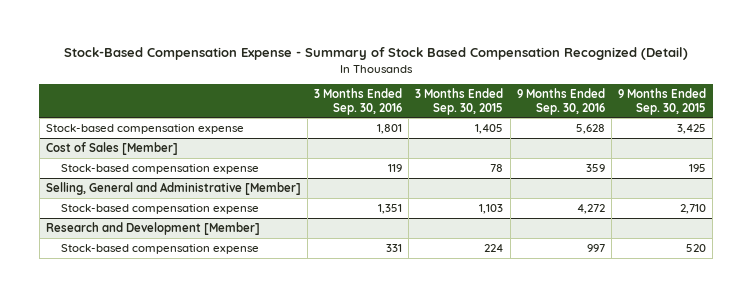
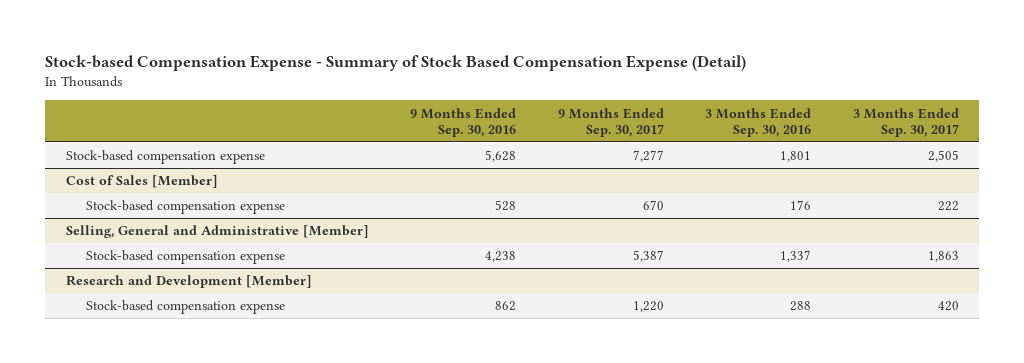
[63,47,688,61] Stock-Based Compensation Expense - Summary of Stock Based Compensation Recognized (Detail) -> [45,55,747,72] Stock-based Compensation Expense - Summary of Stock Based Compensation Expense (Detail)
[415,88,504,115] 3 Months Ended Sep. 30, 2015 -> none
[617,88,706,115] 9 Months Ended Sep. 30, 2015 -> none
none -> [557,107,664,137] 9 Months Ended Sep. 30, 2017
none -> [852,107,959,137] 3 Months Ended Sep. 30, 2017
[388,163,403,172] 119 -> [790,200,812,211] 176
[585,163,605,172] 359 -> [495,200,517,212] 528
[378,203,403,214] 1,351 -> [780,250,812,263] 1,337
[576,203,605,214] 4,272 -> [485,251,517,263] 4,238
[386,243,403,252] 331 -> [790,301,812,312] 288
[586,243,605,252] 997 -> [495,301,517,312] 862

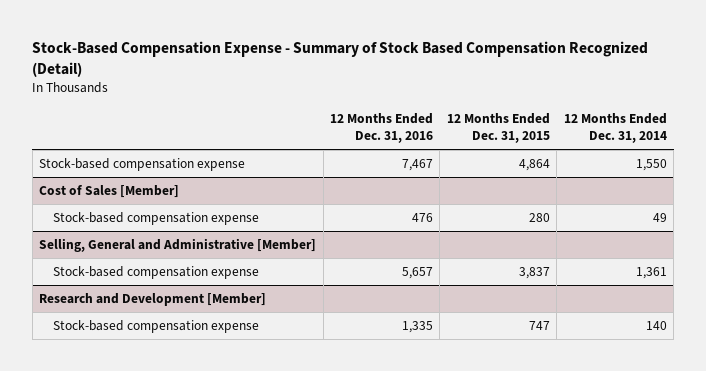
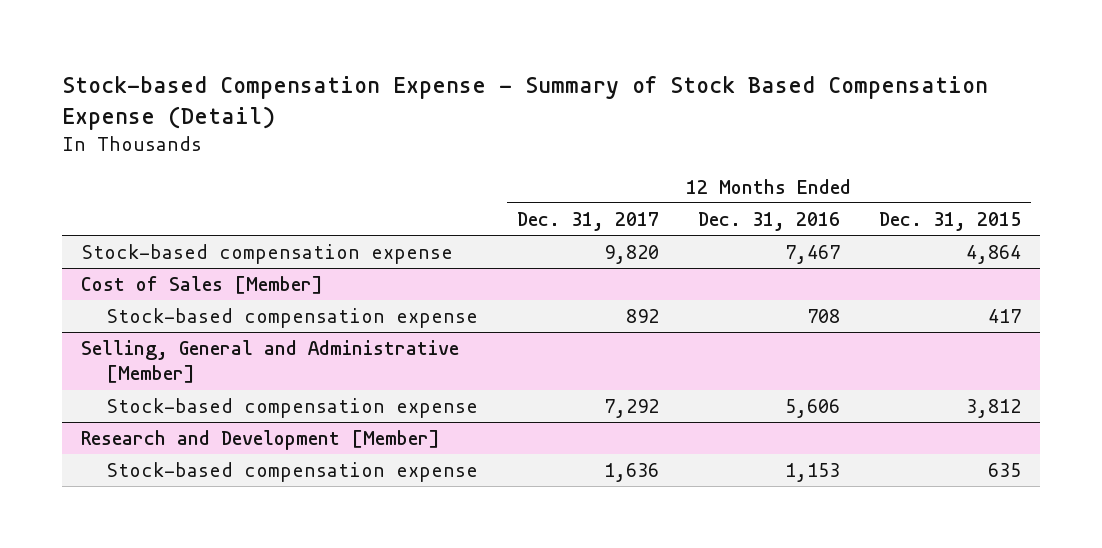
[32,41,649,77] Stock-Based Compensation Expense - Summary of Stock Based Compensation Recognized (Detail) -> [61,75,988,130] Stock-based Compensation Expense - Summary of Stock Based Compensation Expense (Detail)
[563,112,667,144] 12 Months Ended Dec. 31, 2014 -> none
none -> [516,211,659,231] Dec. 31, 2017
[412,212,434,222] 476 -> [806,309,840,324] 708
[528,212,550,222] 280 -> [987,309,1021,324] 417
[402,266,434,279] 5,657 -> [784,399,840,419] 5,606
[518,266,550,279] 3,837 -> [965,399,1021,419] 3,812
[402,320,434,333] 1,335 -> [784,463,840,483] 1,153
[528,320,550,330] 747 -> [987,463,1021,478] 635

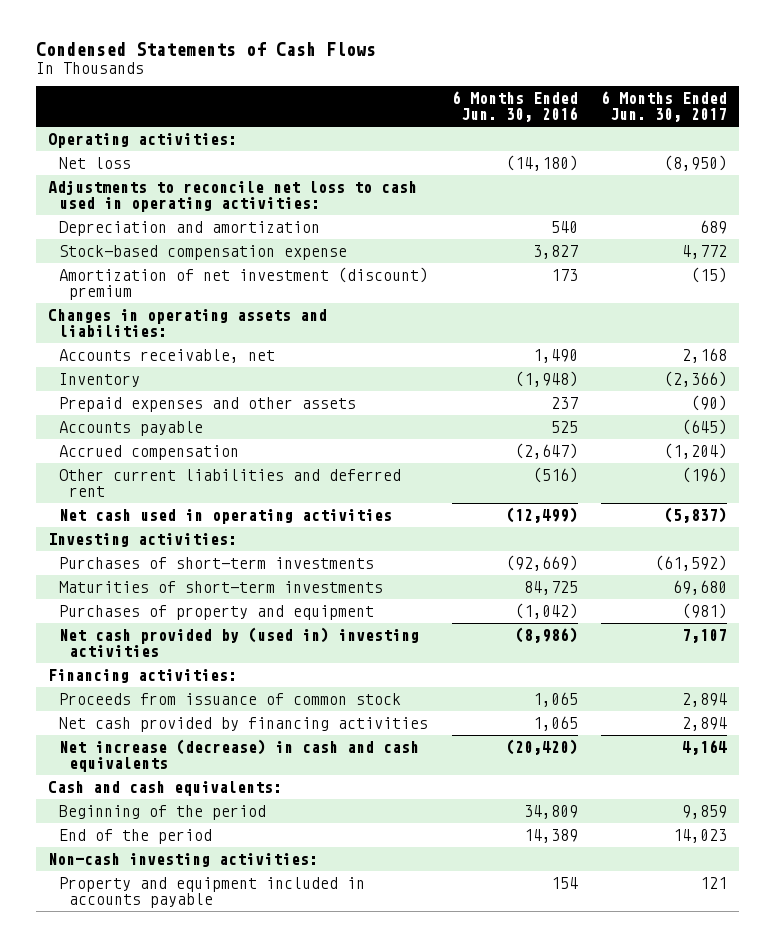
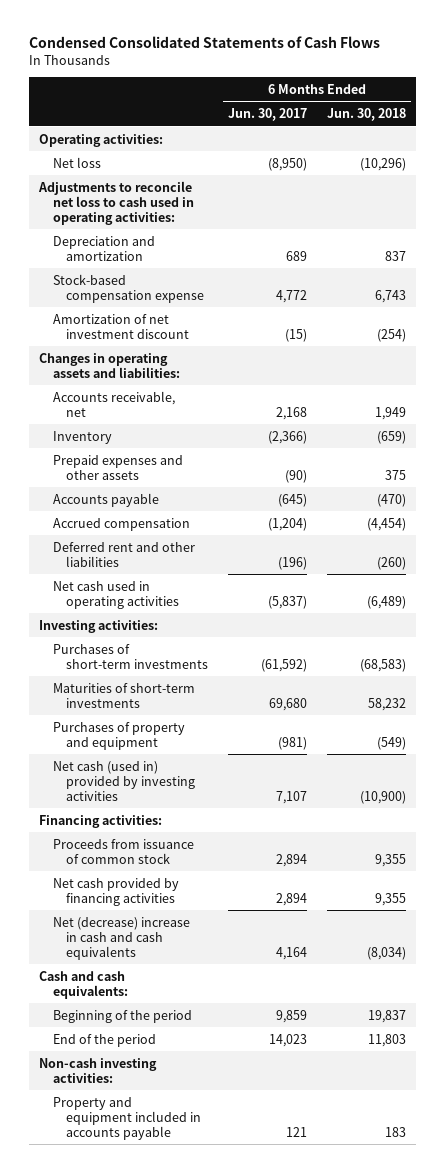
[36,42,377,57] Condensed Statements of Cash Flows -> [29,36,381,49] Condensed Consolidated Statements of Cash Flows
[451,91,578,123] 6 Months Ended Jun. 30, 2016 -> none
none -> [326,108,406,122] Jun. 30, 2018
[58,266,428,300] Amortization of net investment (discount) premium -> [52,313,190,339] Amortization of net investment discount
[58,468,401,497] Other current liabilities and deferred rent -> [52,541,195,567] Deferred rent and other liabilities
[58,626,419,657] Net cash provided by (used in) investing activities -> [52,760,196,801] Net cash (used in) provided by investing activities
[58,738,419,772] Net increase (decrease) in cash and cash equivalents -> [52,916,190,960] Net (decrease) increase in cash and cash equivalents

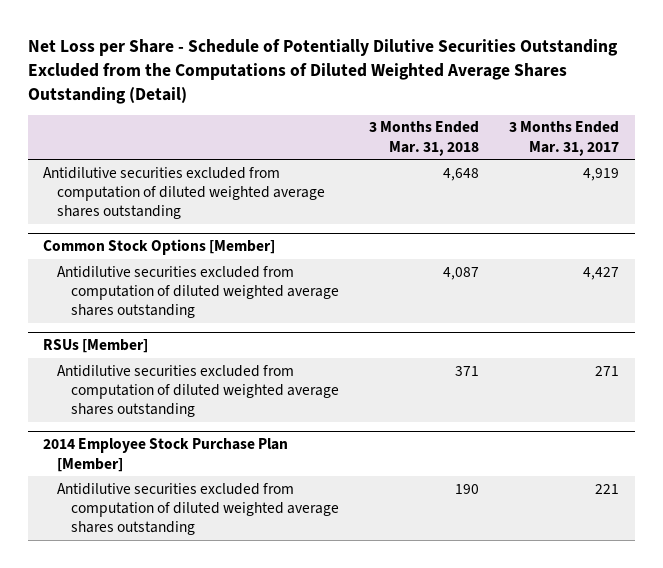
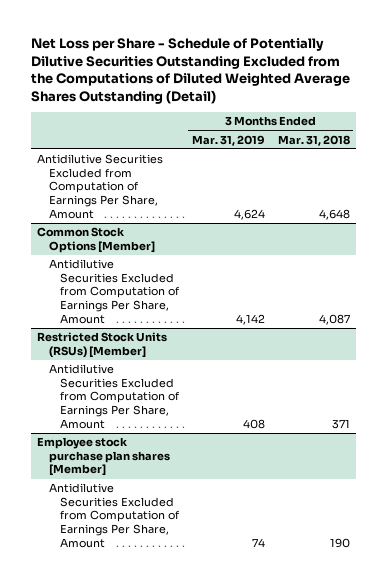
[509,121,620,156] 3 Months Ended Mar. 31, 2017 -> none
none -> [191,134,265,146] Mar. 31, 2019
[43,166,326,220] Antidilutive securities excluded from computation of diluted weighted average shares outstanding -> [37,154,164,219] Antidilutive Securities Excluded from Computation of Earnings Per Share, Amount
[57,265,340,319] Antidilutive securities excluded from computation of diluted weighted average shares outstanding -> [48,259,180,324] Antidilutive Securities Excluded from Computation of Earnings Per Share, Amount
[43,339,149,354] RSUs [Member] -> [37,332,168,358] Restricted Stock Units (RSUs) [Member]
[57,364,340,418] Antidilutive securities excluded from computation of diluted weighted average shares outstanding -> [48,364,180,429] Antidilutive Securities Excluded from Computation of Earnings Per Share, Amount
[43,438,289,472] 2014 Employee Stock Purchase Plan [Member] -> [37,437,170,477] Employee stock purchase plan shares [Member]
[57,482,340,536] Antidilutive securities excluded from computation of diluted weighted average shares outstanding -> [48,483,180,548] Antidilutive Securities Excluded from Computation of Earnings Per Share, Amount

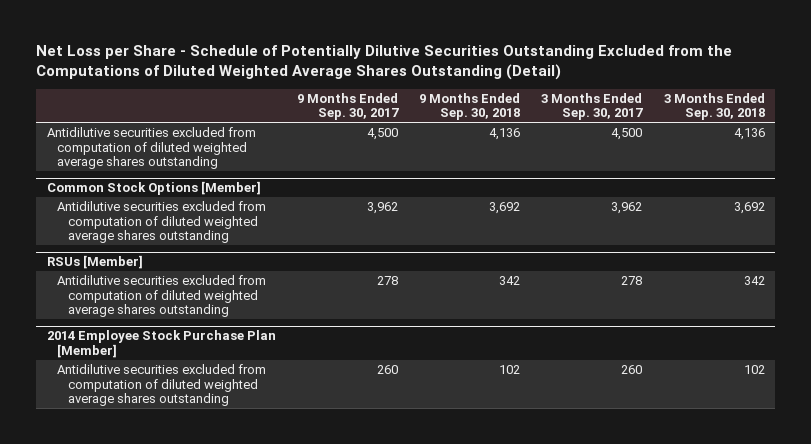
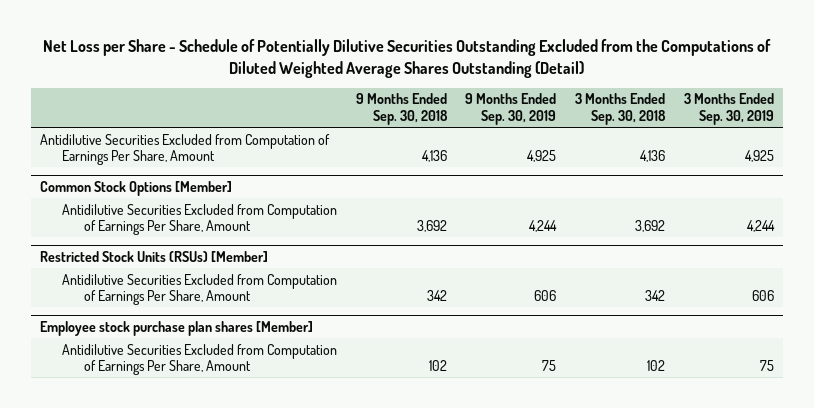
[296,92,399,121] 9 Months Ended Sep. 30, 2017 -> none
[541,92,644,121] 3 Months Ended Sep. 30, 2017 -> none
none -> [465,93,557,125] 9 Months Ended Sep. 30, 2019
none -> [683,93,774,125] 3 Months Ended Sep. 30, 2019
[46,126,256,170] Antidilutive securities excluded from computation of diluted weighted average shares outstanding -> [40,133,331,165] Antidilutive Securities Excluded from Computation of Earnings Per Share, Amount
[57,200,267,244] Antidilutive securities excluded from computation of diluted weighted average shares outstanding -> [61,203,337,235] Antidilutive Securities Excluded from Computation of Earnings Per Share, Amount
[46,255,143,270] RSUs [Member] -> [40,250,269,262] Restricted Stock Units (RSUs) [Member]
[57,274,267,318] Antidilutive securities excluded from computation of diluted weighted average shares outstanding -> [61,273,337,305] Antidilutive Securities Excluded from Computation of Earnings Per Share, Amount
[46,330,276,358] 2014 Employee Stock Purchase Plan [Member] -> [40,320,314,336] Employee stock purchase plan shares [Member]
[57,363,267,407] Antidilutive securities excluded from computation of diluted weighted average shares outstanding -> [61,343,337,375] Antidilutive Securities Excluded from Computation of Earnings Per Share, Amount

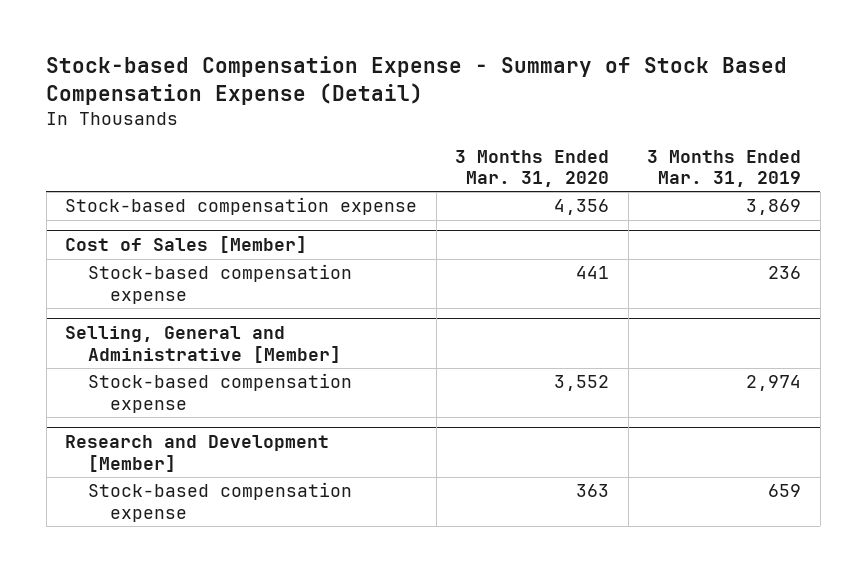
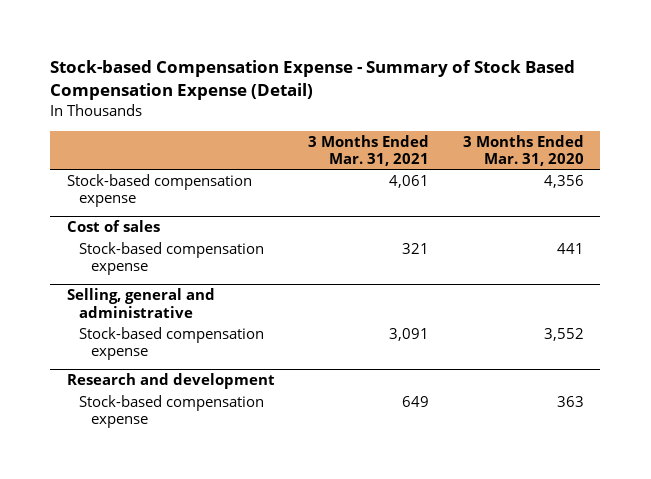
[647,149,802,187] 3 Months Ended Mar. 31, 2019 -> none
none -> [308,134,430,167] 3 Months Ended Mar. 31, 2021
[65,236,308,254] Cost of Sales [Member] -> [66,220,160,233] Cost of sales
[65,326,341,363] Selling, General and Administrative [Member] -> [66,288,215,318] Selling, general and administrative
[65,435,330,472] Research and Development [Member] -> [66,373,275,390] Research and development

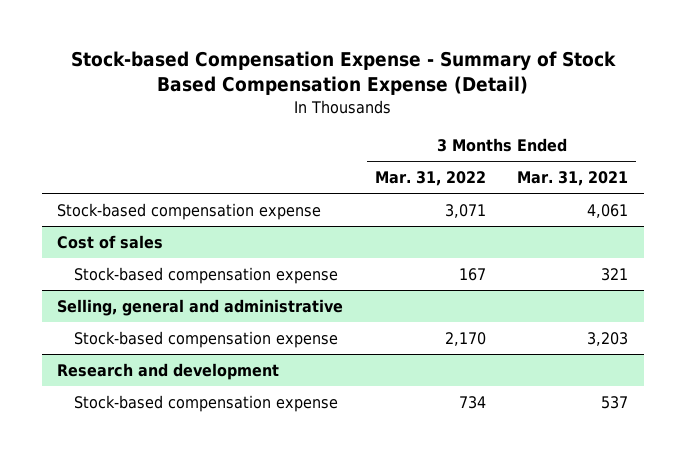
[462,134,584,167] 3 Months Ended Mar. 31, 2020 -> none
none -> [374,170,486,186] Mar. 31, 2022
[389,327,430,341] 3,091 -> [587,331,629,346] 3,203
[402,395,430,407] 649 -> [601,395,629,409] 537

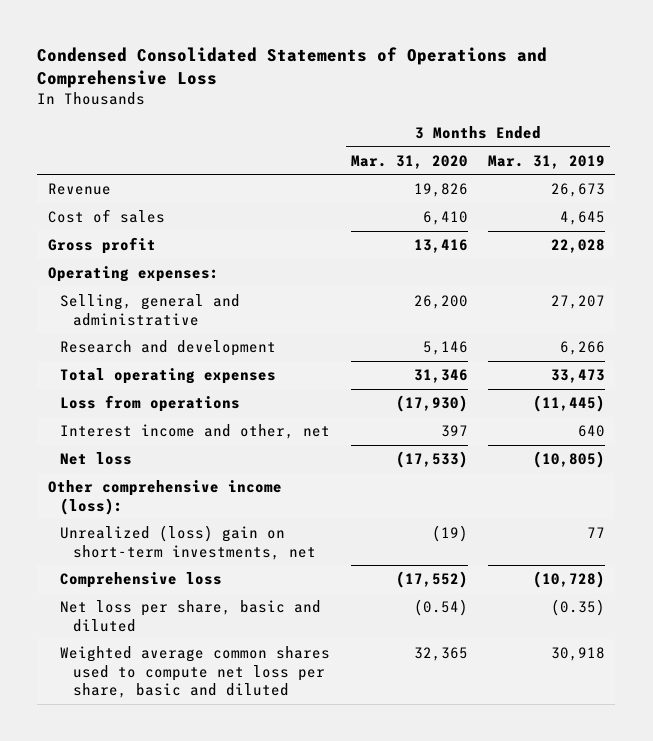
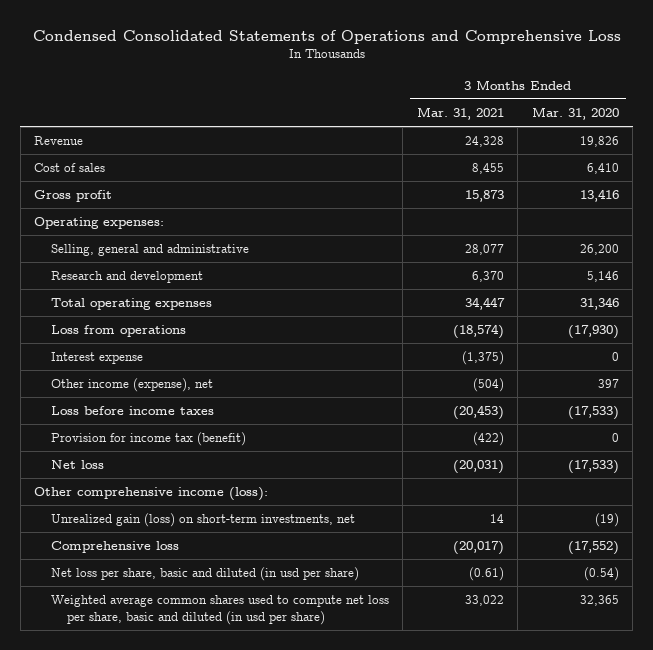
[488,154,606,169] Mar. 31, 2019 -> none
none -> [416,107,504,121] Mar. 31, 2021
none -> [50,352,143,365] Interest expense
[60,424,331,440] Interest income and other, net -> [50,378,213,393] Other income (expense), net
none -> [50,406,214,416] Loss before income taxes
none -> [50,432,246,447] Provision for income tax (benefit)
[60,525,317,560] Unrealized (loss) gain on short-term investments, net -> [50,513,355,528] Unrealized gain (loss) on short-term investments, net
[60,600,322,632] Net loss per share, basic and diluted -> [50,567,359,582] Net loss per share, basic and diluted (in usd per share)
[60,646,331,699] Weighted average common shares used to compute net loss per share, basic and diluted -> [50,595,389,626] Weighted average common shares used to compute net loss per share, basic and diluted (in usd per share)

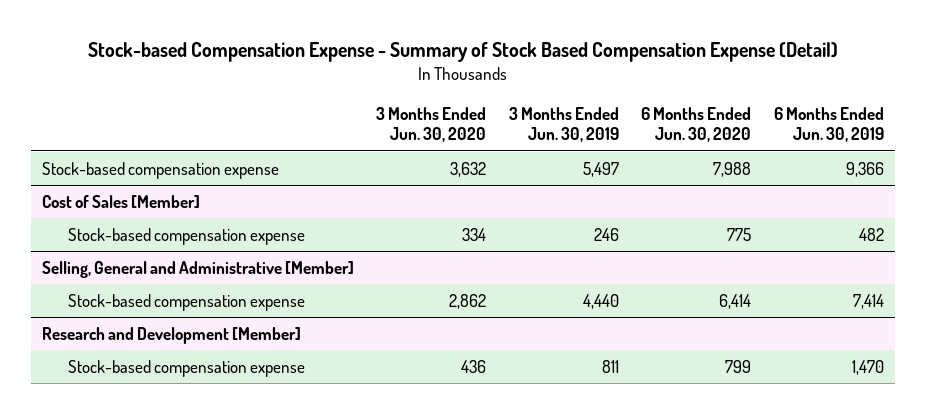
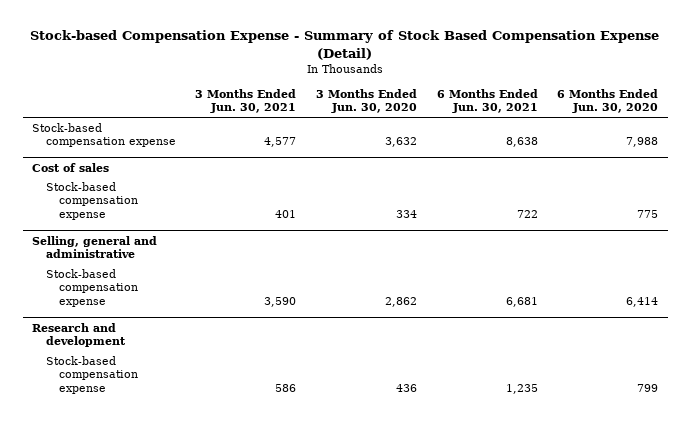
[508,106,619,143] 3 Months Ended Jun. 30, 2019 -> none
[773,106,884,143] 6 Months Ended Jun. 30, 2019 -> none
none -> [195,88,297,114] 3 Months Ended Jun. 30, 2021
none -> [436,88,538,114] 6 Months Ended Jun. 30, 2021
[41,194,200,208] Cost of Sales [Member] -> [32,162,110,172] Cost of sales
[41,260,354,278] Selling, General and Administrative [Member] -> [32,235,158,259] Selling, general and administrative
[41,326,301,344] Research and Development [Member] -> [32,322,126,348] Research and development

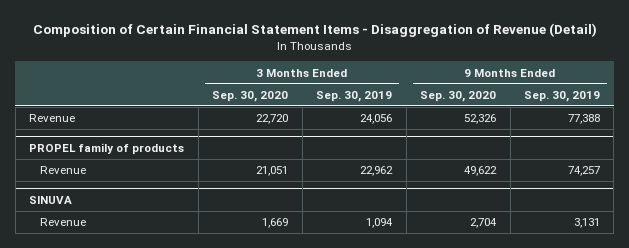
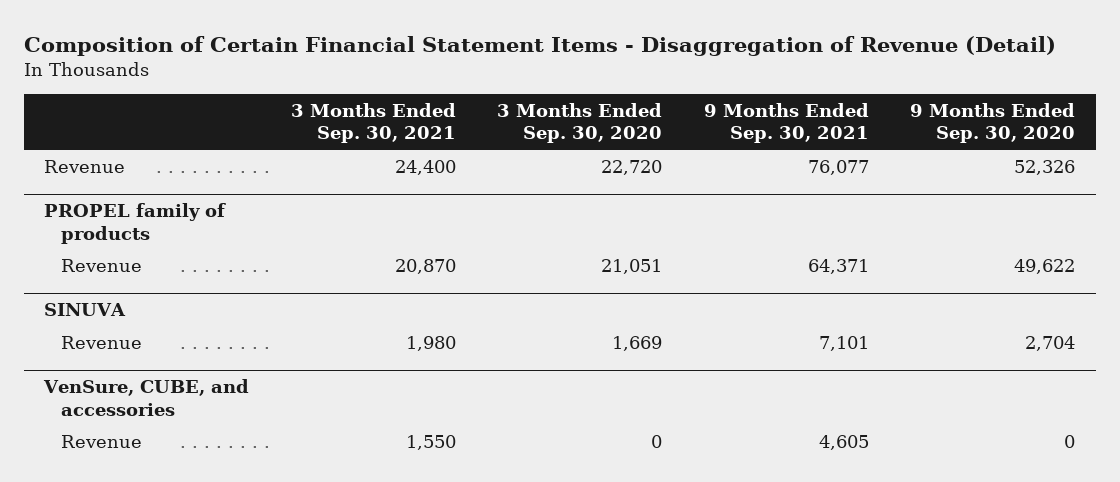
[316,90,393,102] Sep. 30, 2019 -> none
[523,90,600,102] Sep. 30, 2019 -> none
none -> [290,103,456,144] 3 Months Ended Sep. 30, 2021
none -> [703,103,869,144] 9 Months Ended Sep. 30, 2021
none -> [43,379,250,416] VenSure, CUBE, and accessories
none -> [60,435,142,449] Revenue

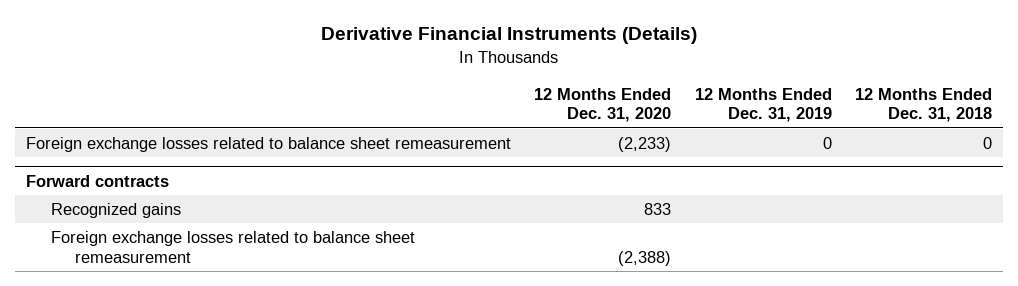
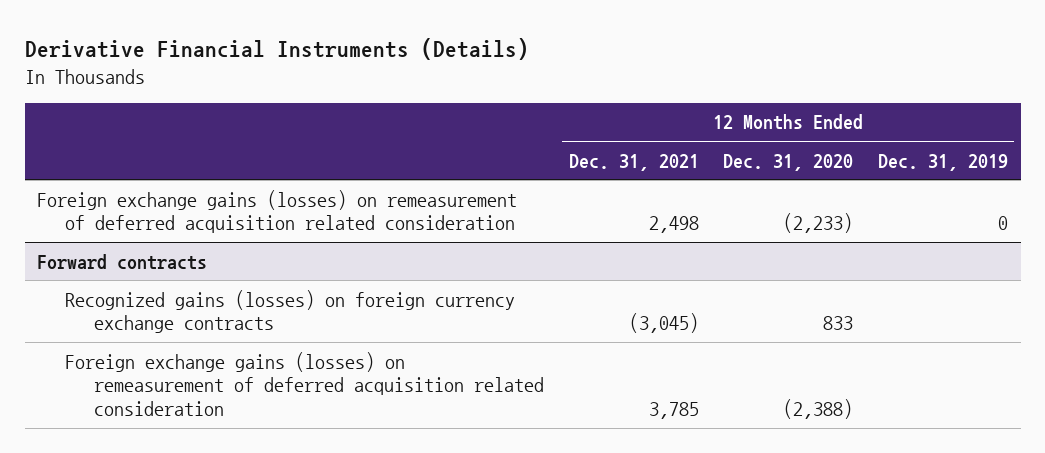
[854,87,992,123] 12 Months Ended Dec. 31, 2018 -> none
none -> [568,153,699,171] Dec. 31, 2021
[26,136,512,152] Foreign exchange losses related to balance sheet remeasurement -> [37,189,518,234] Foreign exchange gains (losses) on remeasurement of deferred acquisition related consideration
[50,202,181,218] Recognized gains -> [65,289,516,334] Recognized gains (losses) on foreign currency exchange contracts
[50,230,415,263] Foreign exchange losses related to balance sheet remeasurement -> [65,351,544,417] Foreign exchange gains (losses) on remeasurement of deferred acquisition related consideration

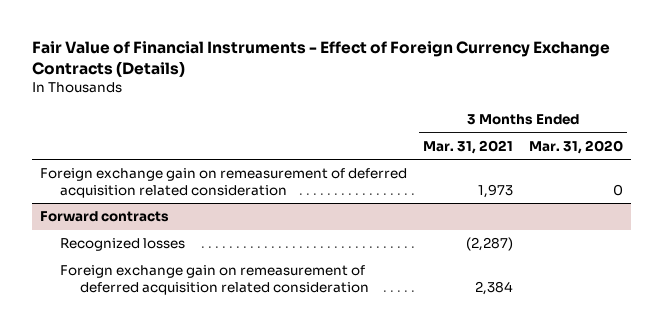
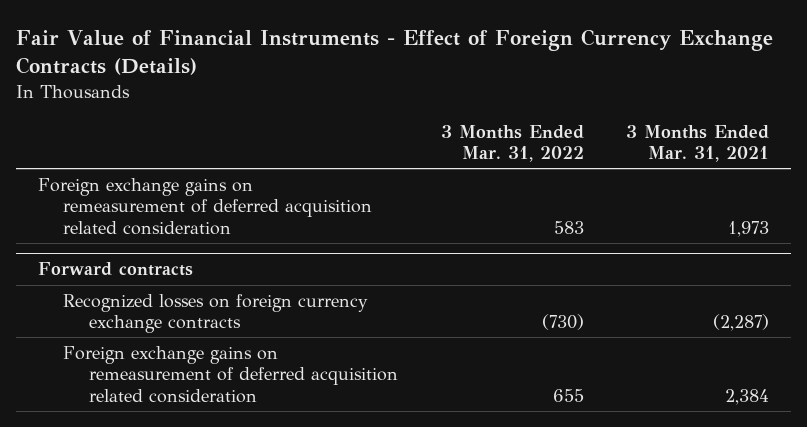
[528,139,623,154] Mar. 31, 2020 -> none
none -> [440,124,584,163] 3 Months Ended Mar. 31, 2022
[40,168,408,198] Foreign exchange gain on remeasurement of deferred acquisition related consideration -> [37,177,373,235] Foreign exchange gains on remeasurement of deferred acquisition related consideration
[60,238,186,252] Recognized losses -> [63,293,369,334] Recognized losses on foreign currency exchange contracts
[60,265,369,295] Foreign exchange gain on remeasurement of deferred acquisition related consideration -> [63,345,399,403] Foreign exchange gains on remeasurement of deferred acquisition related consideration

